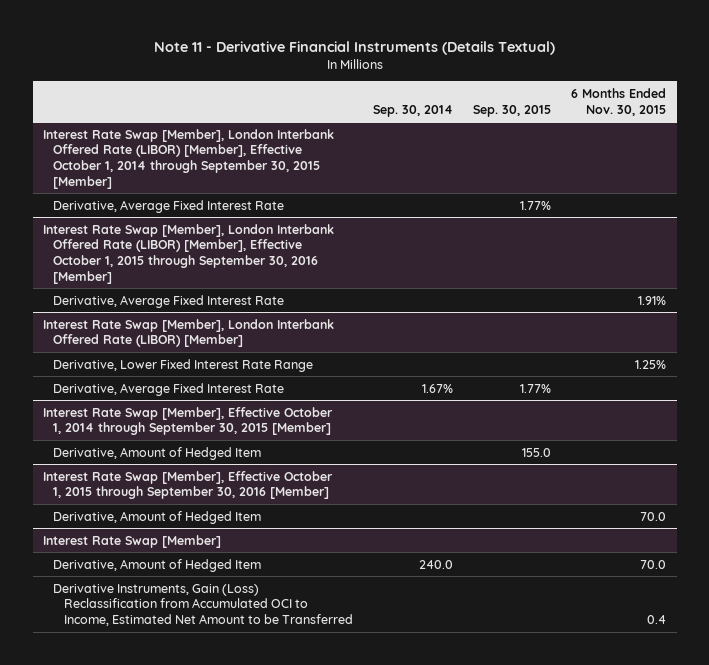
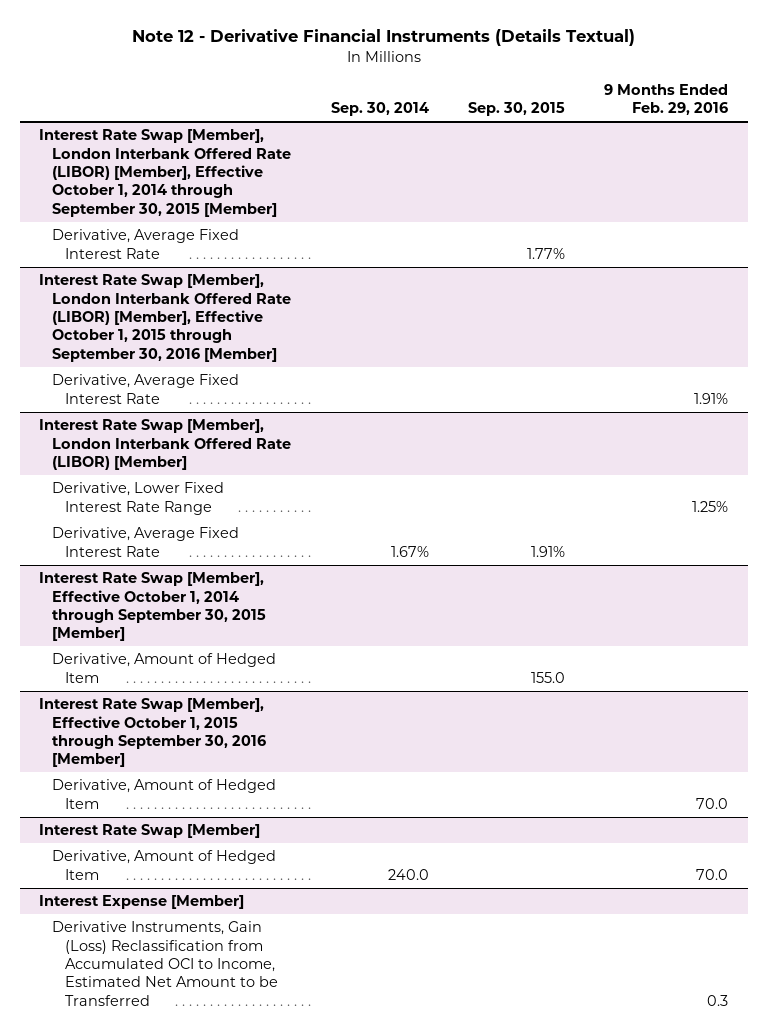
[153,41,555,56] Note 11 - Derivative Financial Instruments (Details Textual) -> [131,29,635,47] Note 12 - Derivative Financial Instruments (Details Textual)
[571,88,667,116] 6 Months Ended Nov. 30, 2015 -> none
none -> [604,83,729,115] 9 Months Ended Feb. 29, 2016
[520,383,552,393] 1.77% -> [530,545,565,557] 1.91%
[53,583,353,626] Derivative Instruments, Gain (Loss) Reclassification from Accumulated OCI to Income, Estimated Net Amount to be Transferred -> none
none -> [39,895,245,910] Interest Expense [Member]
none -> [52,921,279,1006] Derivative Instruments, Gain (Loss) Reclassification from Accumulated OCI to Income, Estimated Net Amount to be Transferred

